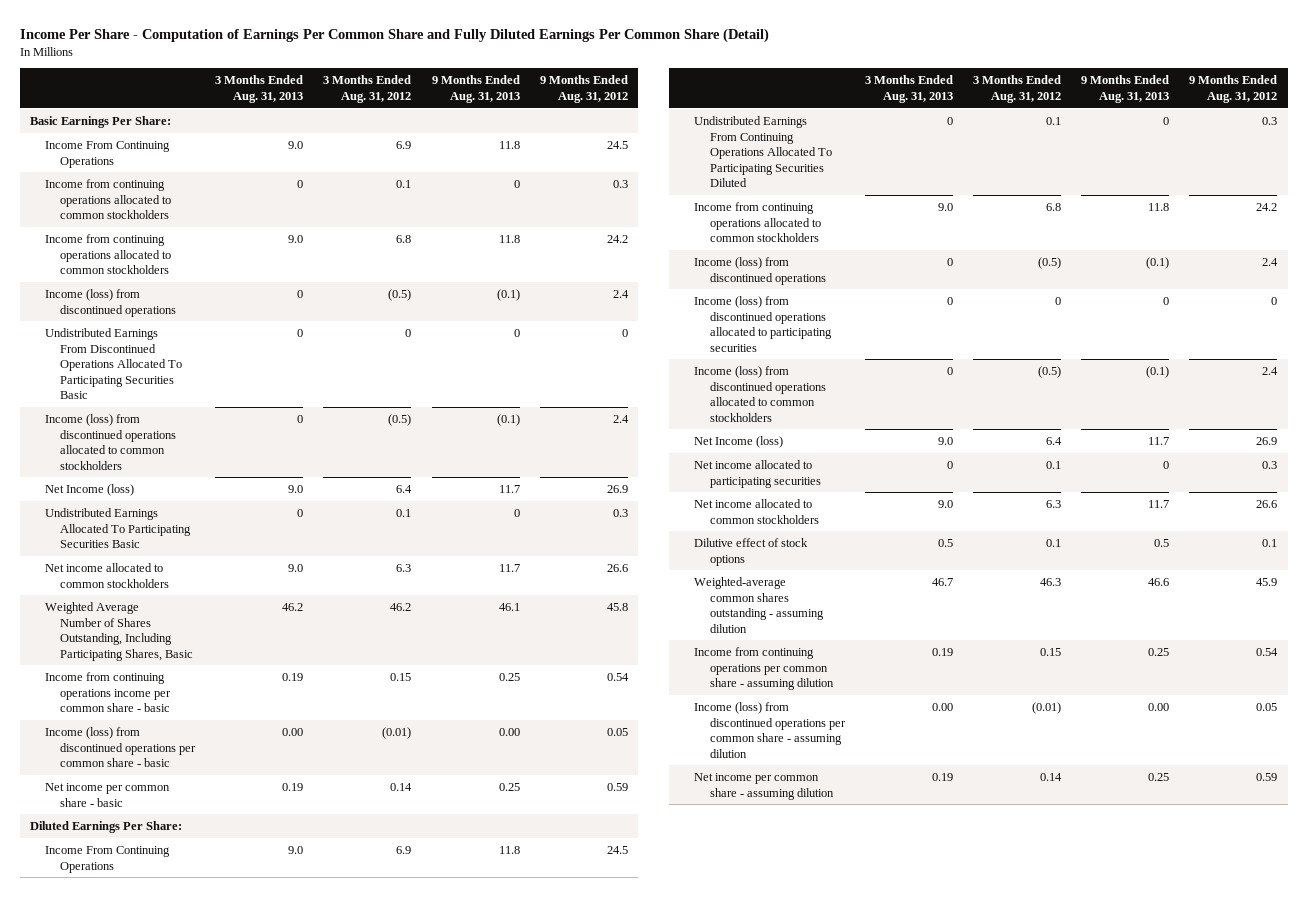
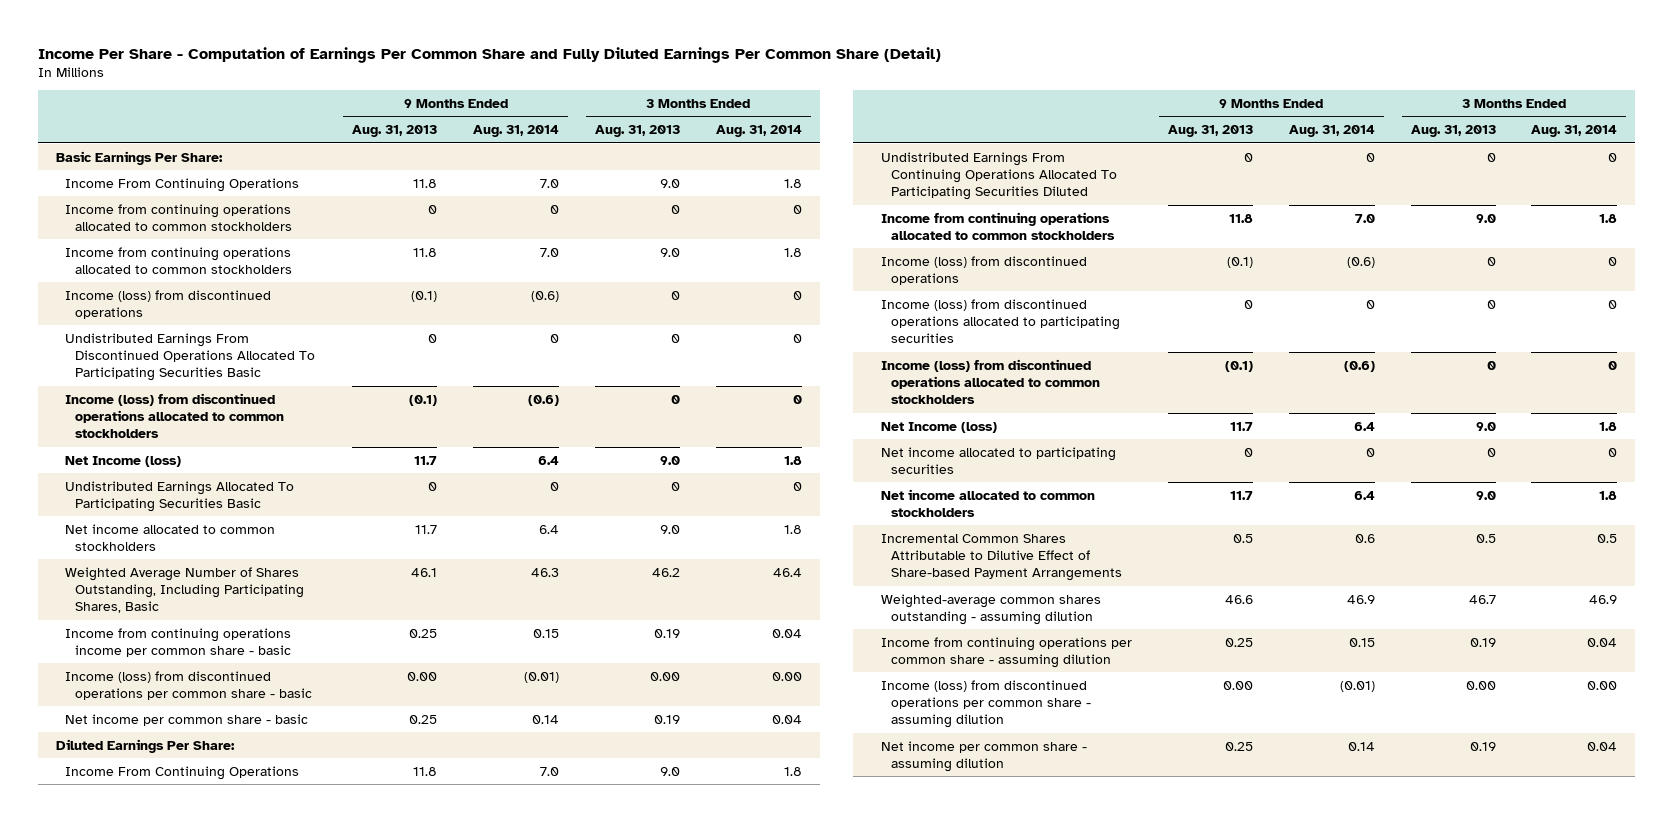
[323,75,412,103] 3 Months Ended Aug. 31, 2012 -> none
[539,75,628,103] 9 Months Ended Aug. 31, 2012 -> none
none -> [473,125,560,138] Aug. 31, 2014
none -> [715,125,802,138] Aug. 31, 2014
[694,537,809,566] Dilutive effect of stock options -> [880,533,1122,582] Incremental Common Shares Attributable to Dilutive Effect of Share-based Payment Arrangements

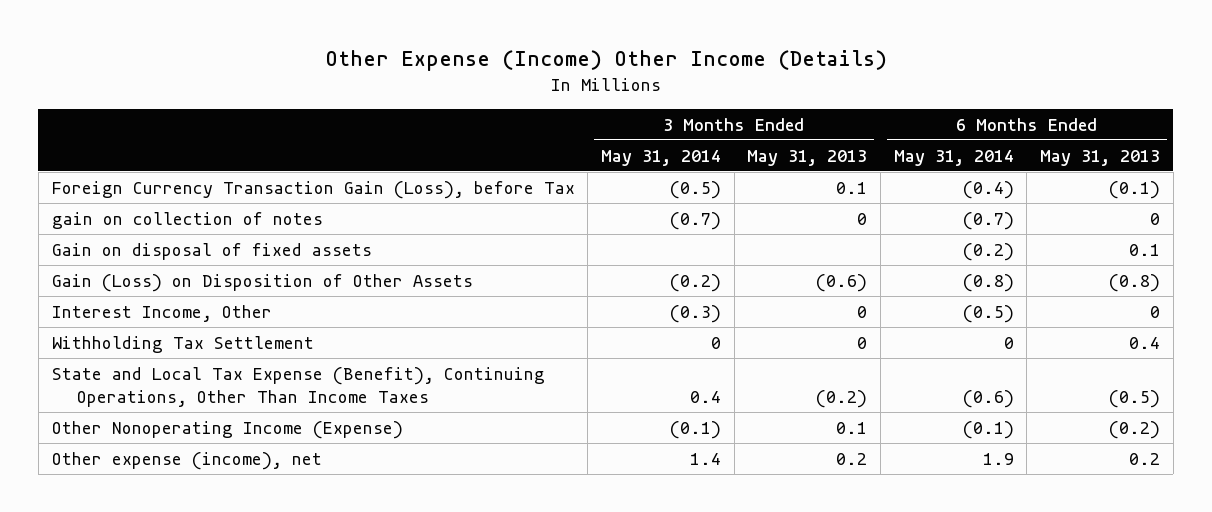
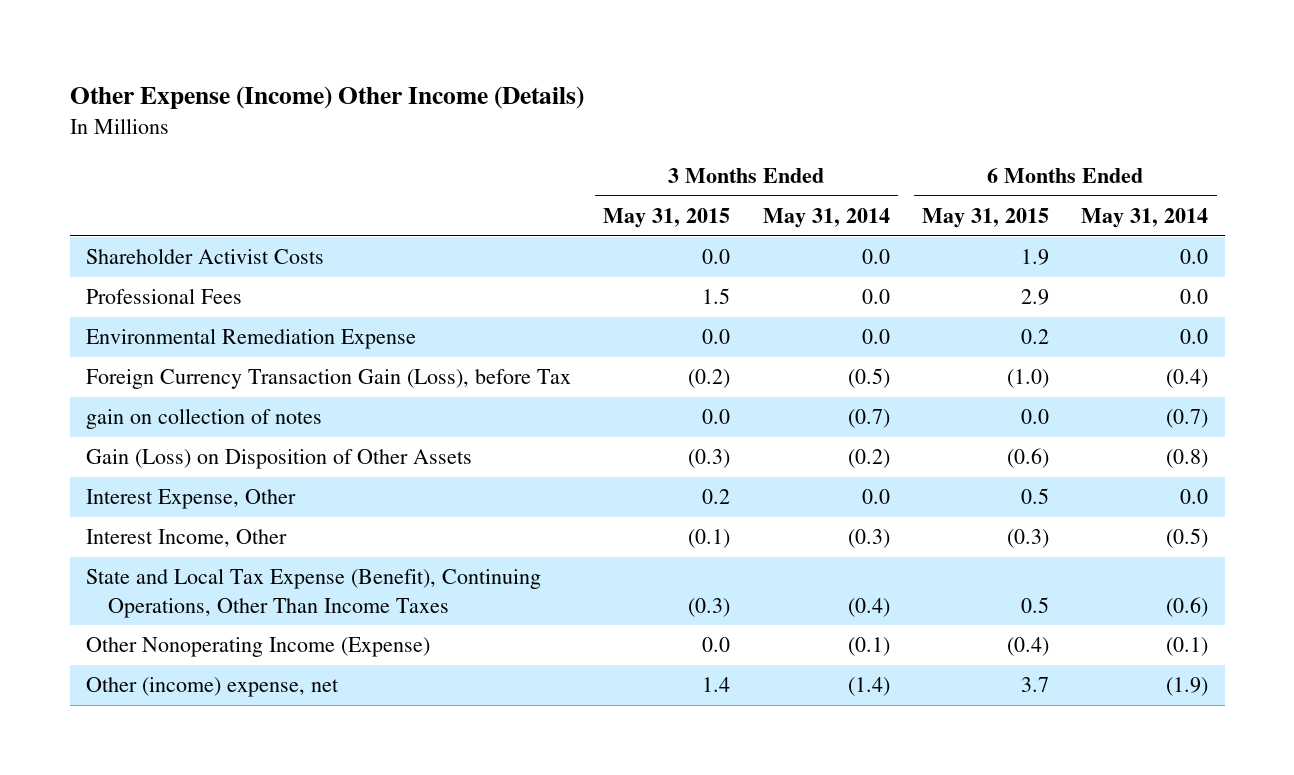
[747,149,868,166] May 31, 2013 -> none
[1040,149,1161,166] May 31, 2013 -> none
none -> [603,207,731,228] May 31, 2015
none -> [922,207,1050,228] May 31, 2015
none -> [85,248,324,265] Shareholder Activist Costs
none -> [85,288,242,305] Professional Fees
none -> [85,328,416,350] Environmental Remediation Expense
[51,242,372,260] Gain on disposal of fixed assets -> none
none -> [85,489,296,510] Interest Expense, Other
[51,335,314,353] Withholding Tax Settlement -> none
[689,391,721,404] 0.4 -> [847,597,890,617] (0.4)
[51,451,322,470] Other expense (income), net -> [85,677,339,698] Other (income) expense, net
[689,452,721,465] 1.4 -> [847,677,890,697] (1.4)
[982,452,1014,465] 1.9 -> [1166,677,1209,697] (1.9)

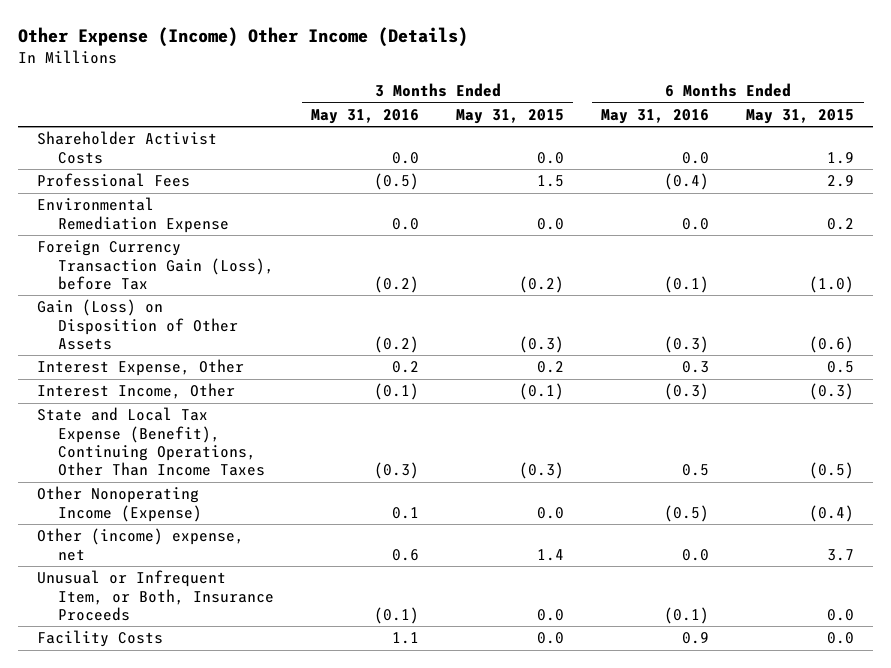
[762,207,890,228] May 31, 2014 -> none
[1081,207,1209,228] May 31, 2014 -> none
none -> [311,108,420,124] May 31, 2016
none -> [601,108,710,124] May 31, 2016
[85,408,322,430] gain on collection of notes -> none
[1021,596,1050,613] 0.5 -> [809,462,855,480] (0.5)
none -> [36,570,274,621] Unusual or Infrequent Item, or Both, Insurance Proceeds
none -> [36,630,163,648] Facility Costs

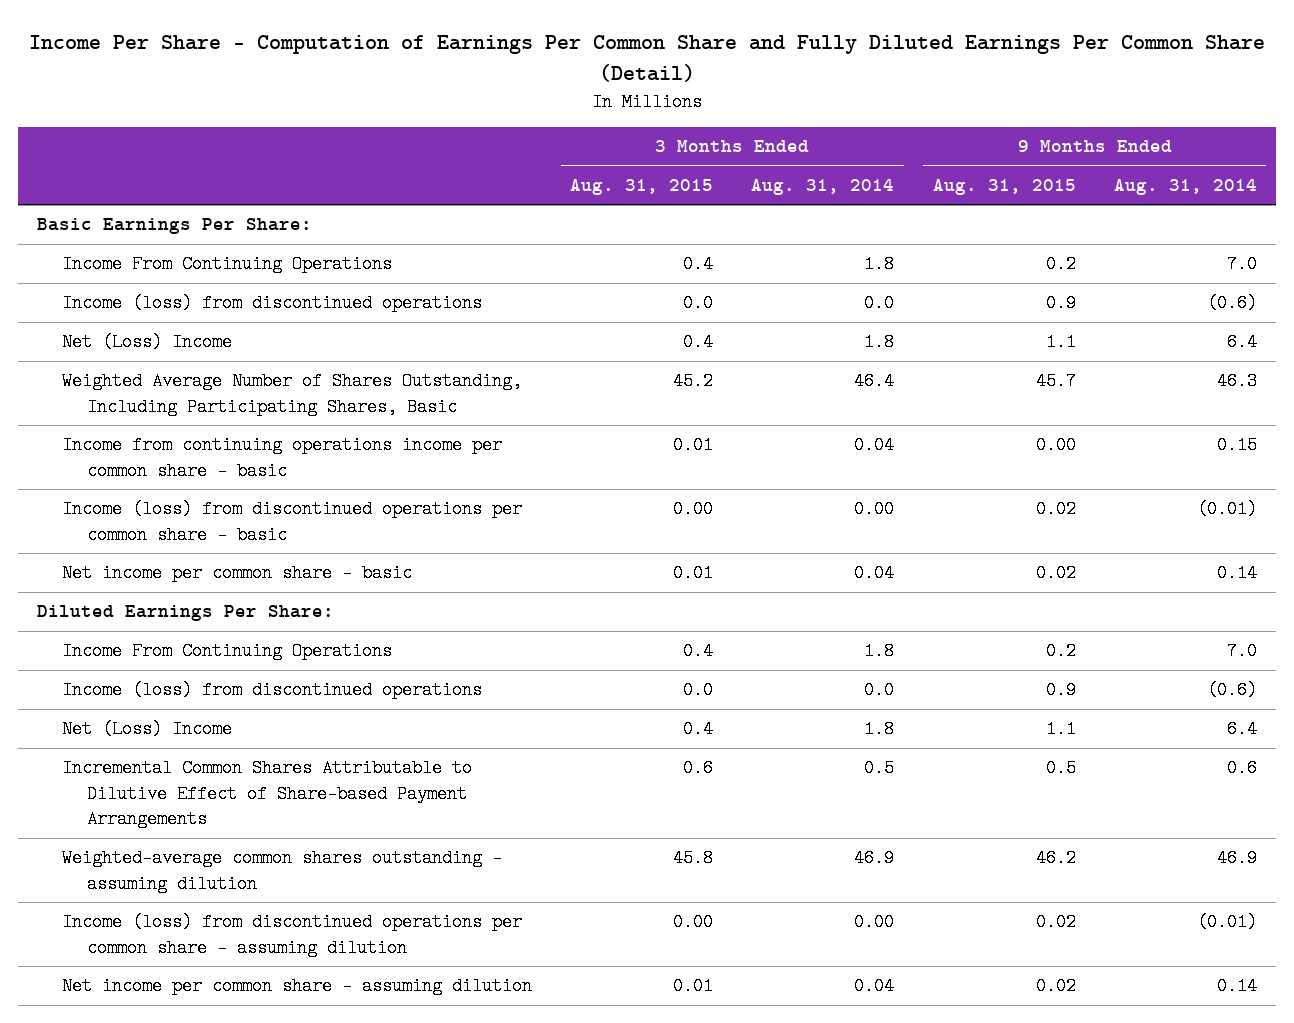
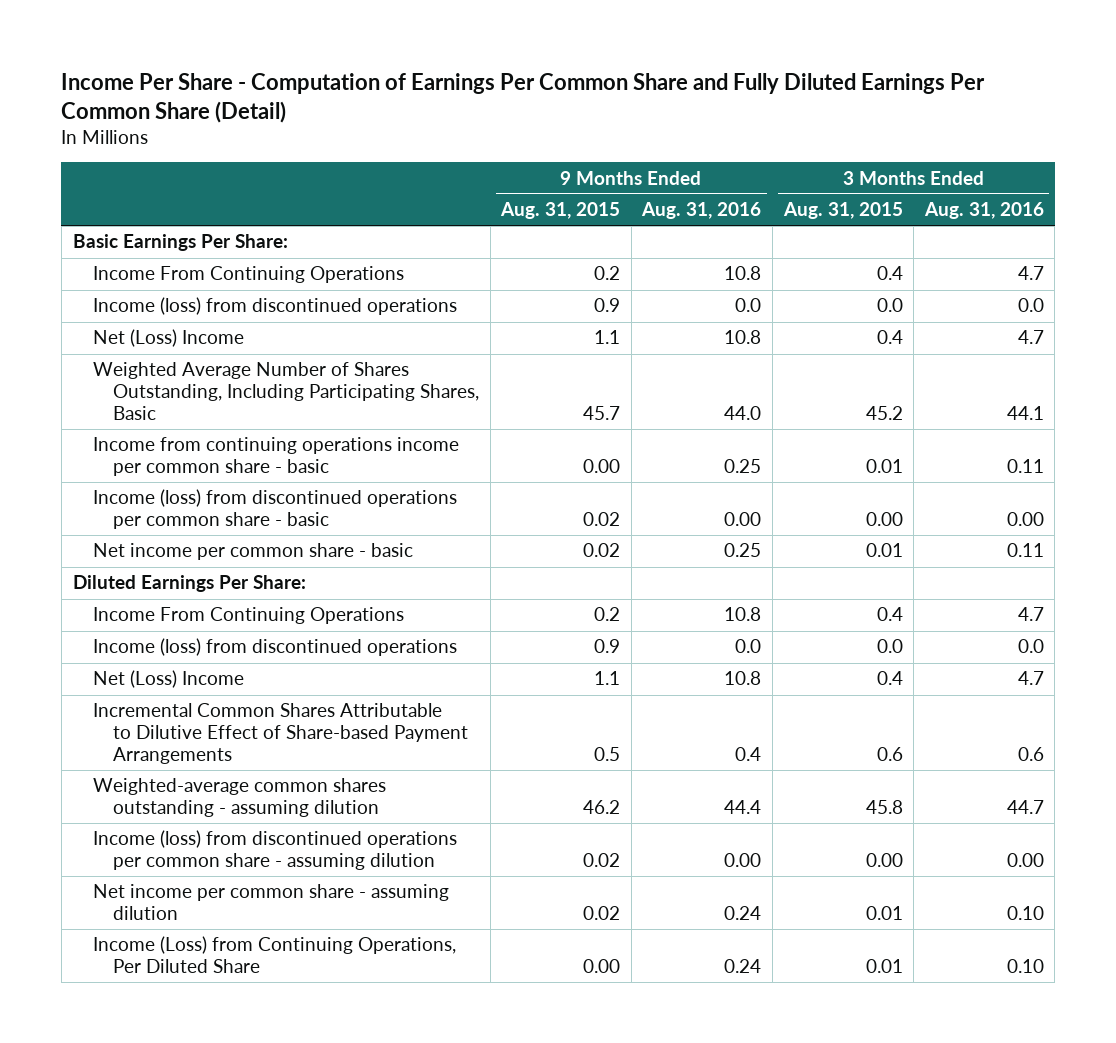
[751,179,895,196] Aug. 31, 2014 -> none
[1113,179,1257,196] Aug. 31, 2014 -> none
none -> [641,202,762,220] Aug. 31, 2016
none -> [923,202,1044,220] Aug. 31, 2016
none -> [92,936,456,974] Income (Loss) from Continuing Operations, Per Diluted Share

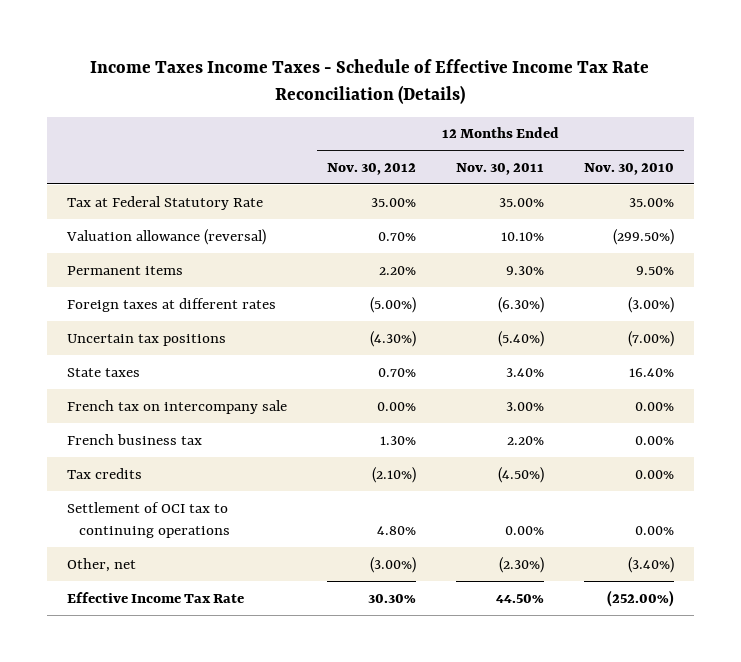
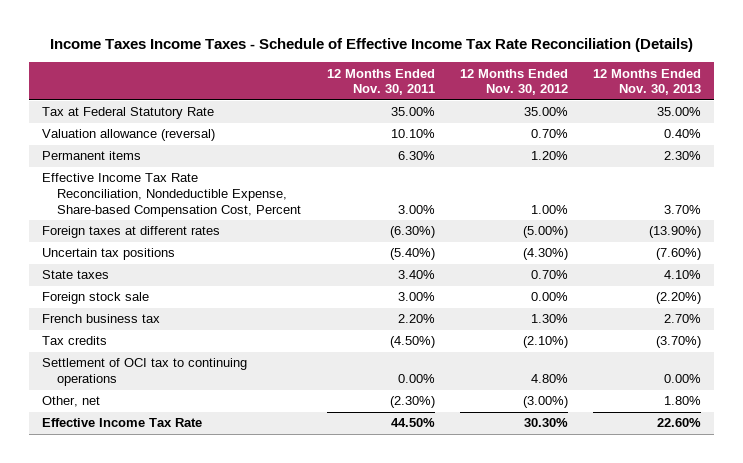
[584,162,675,175] Nov. 30, 2010 -> none
none -> [593,68,702,96] 12 Months Ended Nov. 30, 2013
[378,265,416,275] 2.20% -> [530,151,568,161] 1.20%
[506,265,545,275] 9.30% -> [397,151,435,161] 6.30%
none -> [41,173,302,217] Effective Income Tax Rate Reconciliation, Nondeductible Expense, Share-based Compensation Cost, Percent
[66,399,287,414] French tax on intercompany sale -> [41,292,149,305] Foreign stock sale

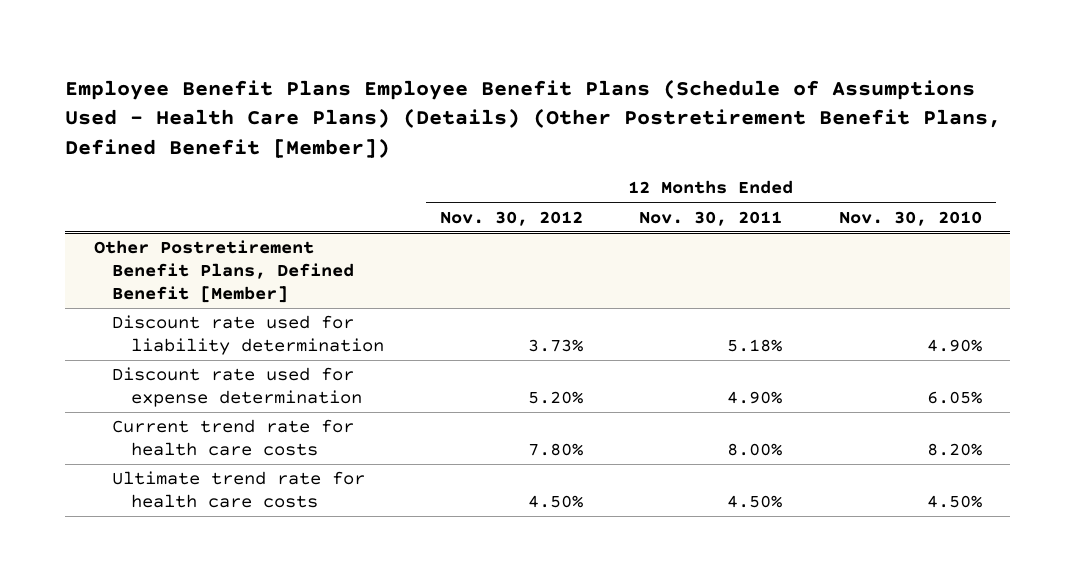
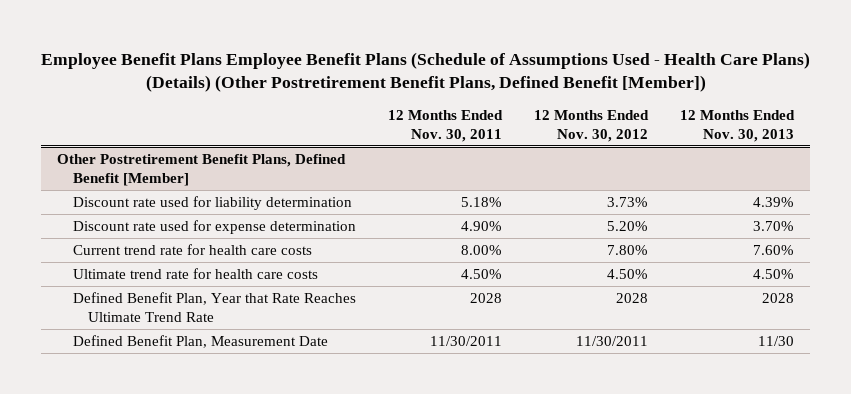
[838,210,982,226] Nov. 30, 2010 -> none
none -> [680,110,796,142] 12 Months Ended Nov. 30, 2013
none -> [72,292,356,322] Defined Benefit Plan, Year that Rate Reaches Ultimate Trend Rate
none -> [72,335,328,349] Defined Benefit Plan, Measurement Date

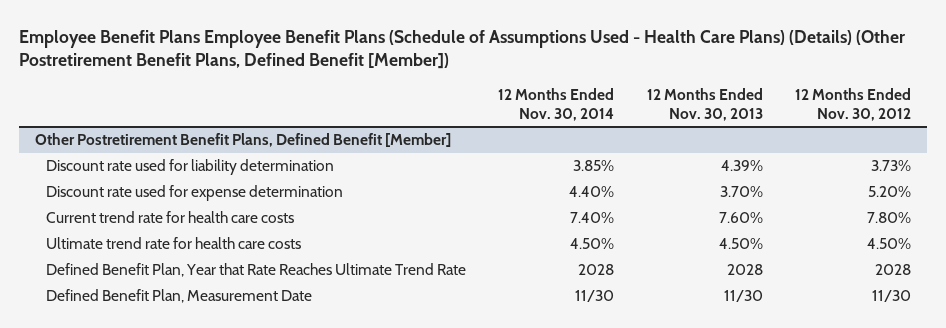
[387,110,503,142] 12 Months Ended Nov. 30, 2011 -> none
none -> [498,88,615,121] 12 Months Ended Nov. 30, 2014
[575,336,648,347] 11/30/2011 -> [871,290,911,303] 11/30

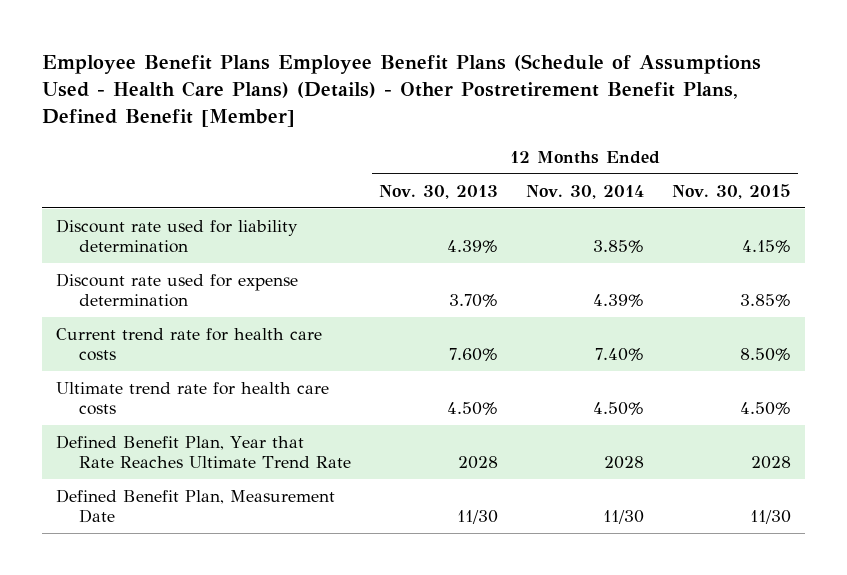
[18,29,905,70] Employee Benefit Plans Employee Benefit Plans (Schedule of Assumptions Used - Health Care Plans) (Details) (Other Postretirement Benefit Plans, Defined Benefit [Member]) -> [41,53,761,127] Employee Benefit Plans Employee Benefit Plans (Schedule of Assumptions Used - Health Care Plans) (Details) - Other Postretirement Benefit Plans, Defined Benefit [Member]
[794,88,911,121] 12 Months Ended Nov. 30, 2012 -> none
none -> [671,183,791,199] Nov. 30, 2015
[34,133,451,148] Other Postretirement Benefit Plans, Defined Benefit [Member] -> none
[569,186,615,198] 4.40% -> [592,293,644,307] 4.39%

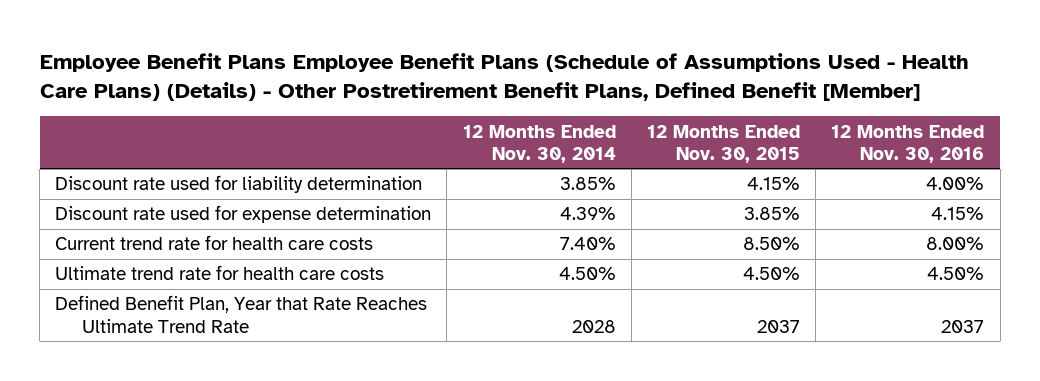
[378,184,498,199] Nov. 30, 2013 -> none
none -> [831,124,985,163] 12 Months Ended Nov. 30, 2016
[55,488,335,523] Defined Benefit Plan, Measurement Date -> none
[750,455,791,469] 2028 -> [757,319,801,333] 2037

